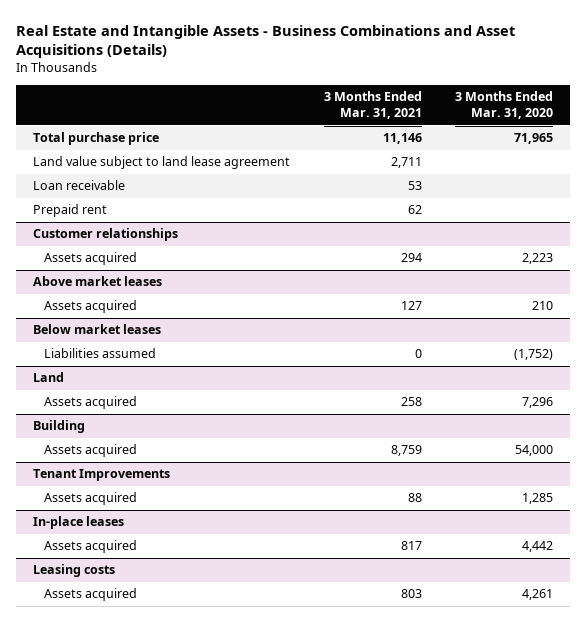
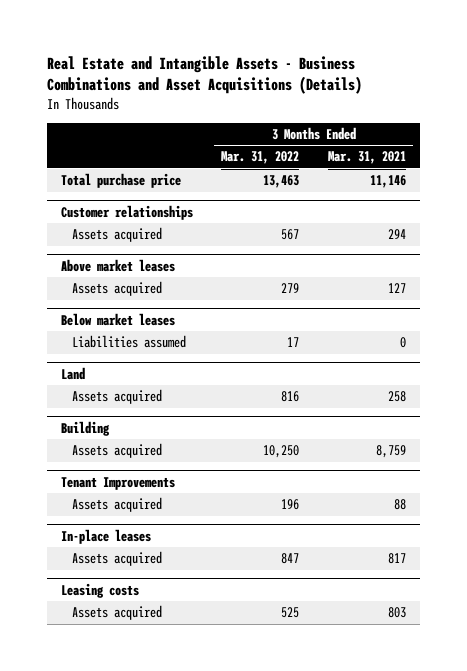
[455,91,554,120] 3 Months Ended Mar. 31, 2020 -> none
none -> [221,151,300,165] Mar. 31, 2022
[33,156,291,170] Land value subject to land lease agreement -> none
[33,180,126,191] Loan receivable -> none
[33,204,108,218] Prepaid rent -> none

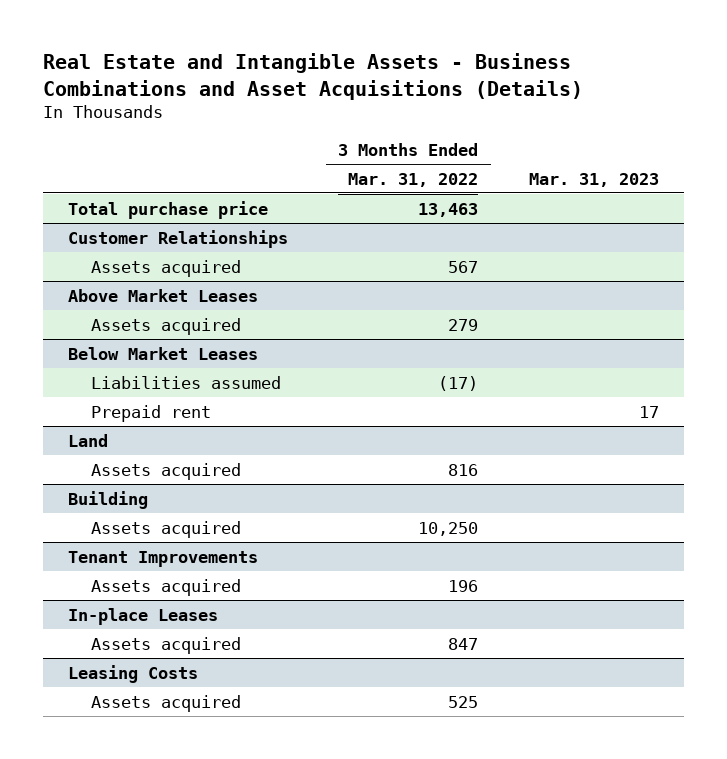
[327,151,406,165] Mar. 31, 2021 -> none
none -> [528,172,659,187] Mar. 31, 2023
[61,204,194,220] Customer relationships -> [68,229,289,248] Customer Relationships
[61,258,176,272] Above market leases -> [68,288,259,302] Above Market Leases
[61,312,176,326] Below market leases -> [68,346,259,360] Below Market Leases
[287,337,300,348] 17 -> [438,375,479,391] (17)
none -> [91,404,212,422] Prepaid rent
[61,528,152,544] In-place leases -> [68,607,219,625] In-place Leases
[61,582,140,598] Leasing costs -> [68,664,199,683] Leasing Costs

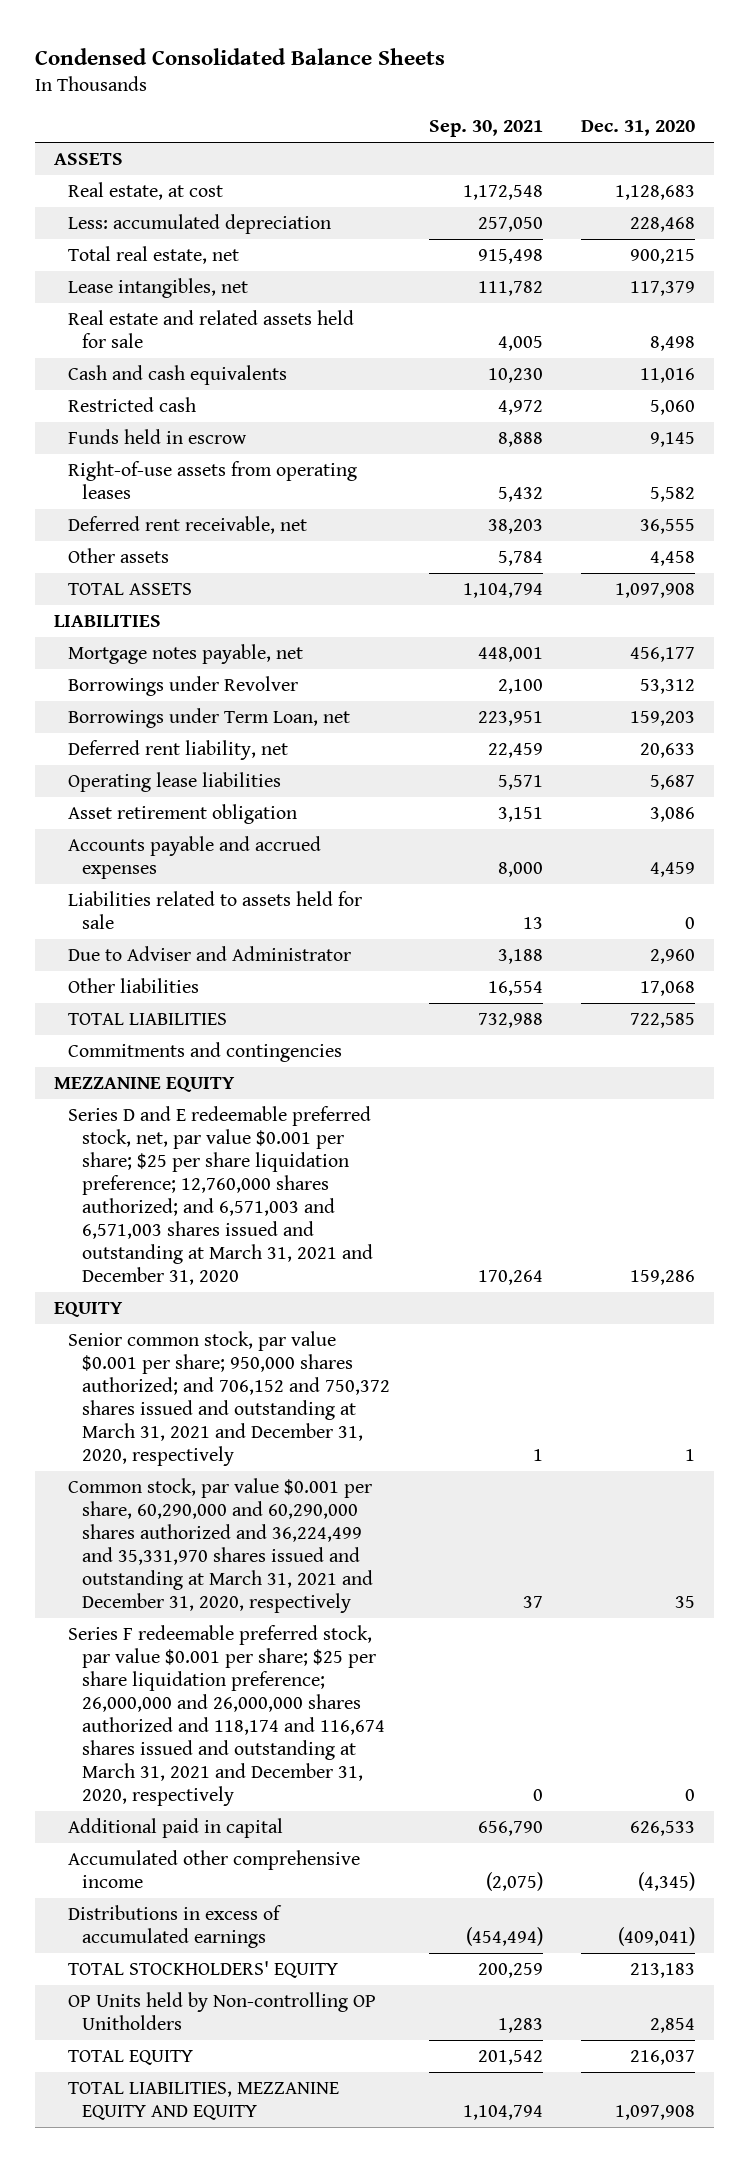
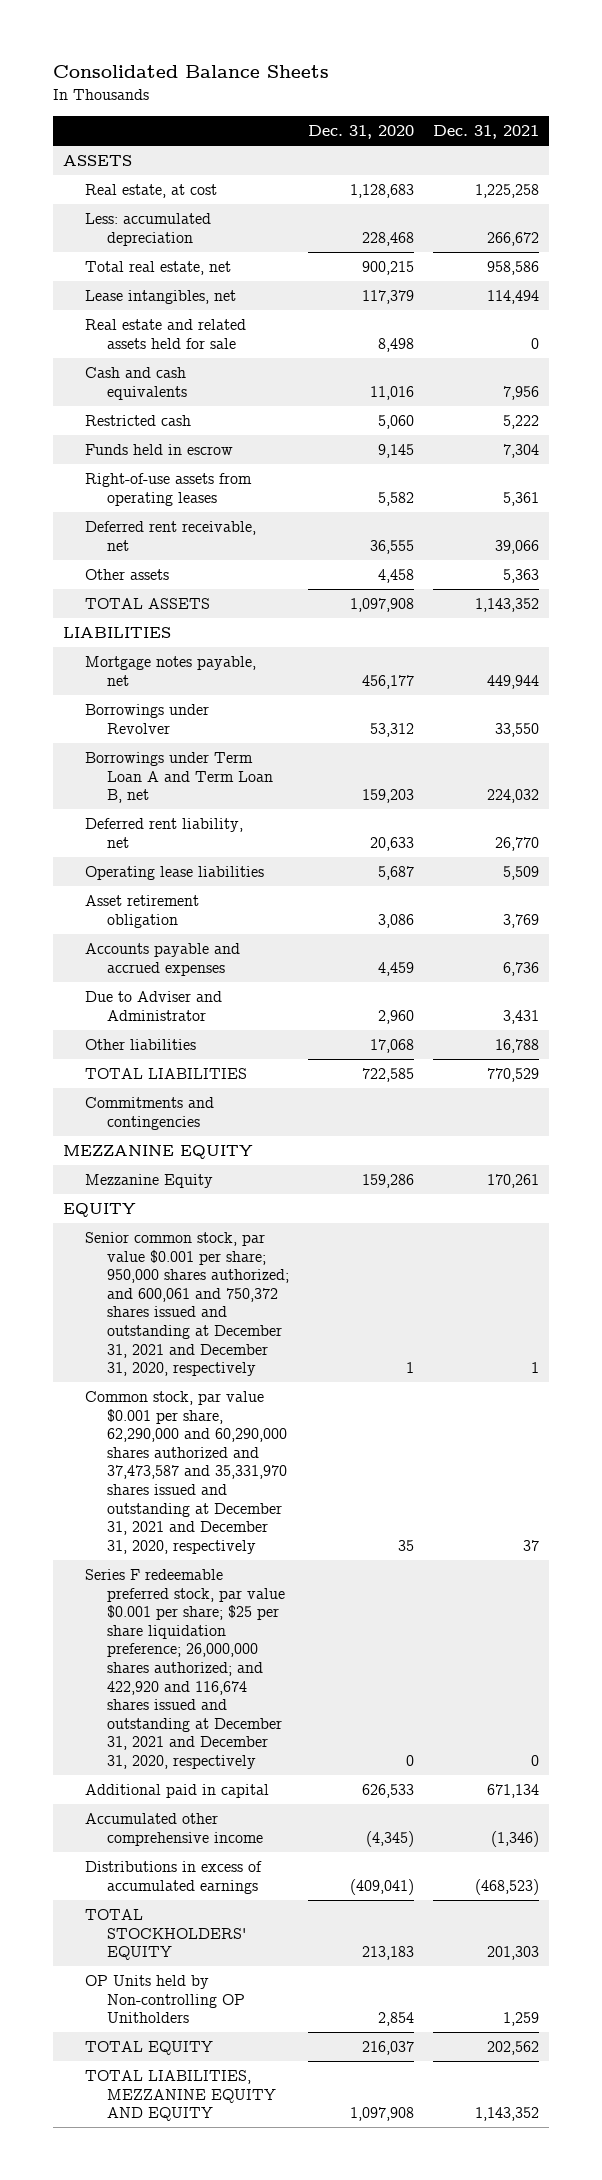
[35,48,446,66] Condensed Consolidated Balance Sheets -> [53,65,330,79] Consolidated Balance Sheets
[428,120,543,138] Sep. 30, 2021 -> none
none -> [433,125,540,140] Dec. 31, 2021
[68,707,351,728] Borrowings under Term Loan, net -> [85,752,274,804] Borrowings under Term Loan A and Term Loan B, net
[68,890,363,929] Liabilities related to assets held for sale -> none
[68,1105,374,1285] Series D and E redeemable preferred stock, net, par value $0.001 per share; $25 per share liquidation preference; 12,760,000 shares authorized; and 6,571,003 and 6,571,003 shares issued and outstanding at March 31, 2021 and December 31, 2020 -> [85,1174,214,1189] Mezzanine Equity
[68,1330,391,1466] Senior common stock, par value $0.001 per share; 950,000 shares authorized; and 706,152 and 750,372 shares issued and outstanding at March 31, 2021 and December 31, 2020, respectively -> [85,1232,290,1377] Senior common stock, par value $0.001 per share; 950,000 shares authorized; and 600,061 and 750,372 shares issued and outstanding at December 31, 2021 and December 31, 2020, respectively
[68,1477,374,1613] Common stock, par value $0.001 per share, 60,290,000 and 60,290,000 shares authorized and 36,224,499 and 35,331,970 shares issued and outstanding at March 31, 2021 and December 31, 2020, respectively -> [85,1391,288,1554] Common stock, par value $0.001 per share, 62,290,000 and 60,290,000 shares authorized and 37,473,587 and 35,331,970 shares issued and outstanding at December 31, 2021 and December 31, 2020, respectively
[68,1624,386,1806] Series F redeemable preferred stock, par value $0.001 per share; $25 per share liquidation preference; 26,000,000 and 26,000,000 shares authorized and 118,174 and 116,674 shares issued and outstanding at March 31, 2021 and December 31, 2020, respectively -> [85,1569,286,1769] Series F redeemable preferred stock, par value $0.001 per share; $25 per share liquidation preference; 26,000,000 shares authorized; and 422,920 and 116,674 shares issued and outstanding at December 31, 2021 and December 31, 2020, respectively

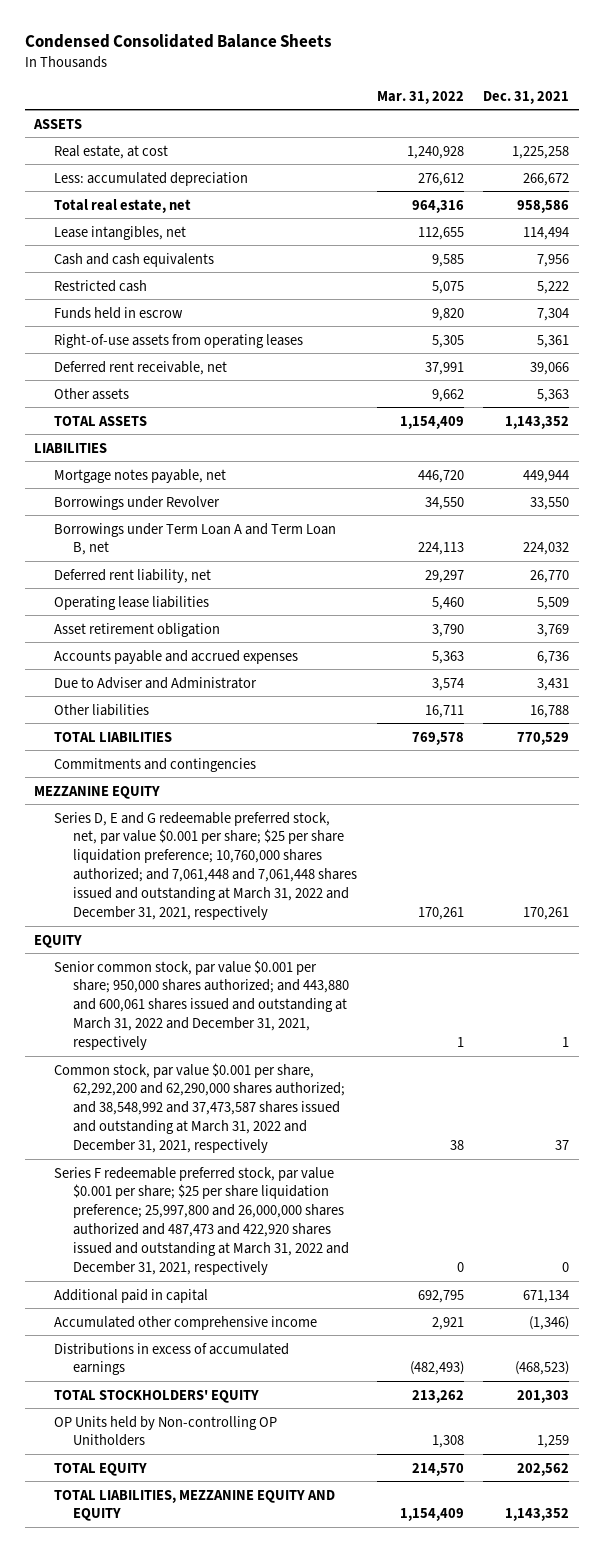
[53,65,330,79] Consolidated Balance Sheets -> [24,34,332,49] Condensed Consolidated Balance Sheets
[308,125,415,140] Dec. 31, 2020 -> none
none -> [376,90,464,104] Mar. 31, 2022
[85,319,247,349] Real estate and related assets held for sale -> none
[85,1174,214,1189] Mezzanine Equity -> [53,811,358,920] Series D, E and G redeemable preferred stock, net, par value $0.001 per share; $25 per share liquidation preference; 10,760,000 shares authorized; and 7,061,448 and 7,061,448 shares issued and outstanding at March 31, 2022 and December 31, 2021, respectively
[85,1232,290,1377] Senior common stock, par value $0.001 per share; 950,000 shares authorized; and 600,061 and 750,372 shares issued and outstanding at December 31, 2021 and December 31, 2020, respectively -> [53,959,350,1051] Senior common stock, par value $0.001 per share; 950,000 shares authorized; and 443,880 and 600,061 shares issued and outstanding at March 31, 2022 and December 31, 2021, respectively
[85,1391,288,1554] Common stock, par value $0.001 per share, 62,290,000 and 60,290,000 shares authorized and 37,473,587 and 35,331,970 shares issued and outstanding at December 31, 2021 and December 31, 2020, respectively -> [53,1062,346,1154] Common stock, par value $0.001 per share, 62,292,200 and 62,290,000 shares authorized; and 38,548,992 and 37,473,587 shares issued and outstanding at March 31, 2022 and December 31, 2021, respectively
[85,1569,286,1769] Series F redeemable preferred stock, par value $0.001 per share; $25 per share liquidation preference; 26,000,000 shares authorized; and 422,920 and 116,674 shares issued and outstanding at December 31, 2021 and December 31, 2020, respectively -> [53,1166,350,1275] Series F redeemable preferred stock, par value $0.001 per share; $25 per share liquidation preference; 25,997,800 and 26,000,000 shares authorized and 487,473 and 422,920 shares issued and outstanding at March 31, 2022 and December 31, 2021, respectively

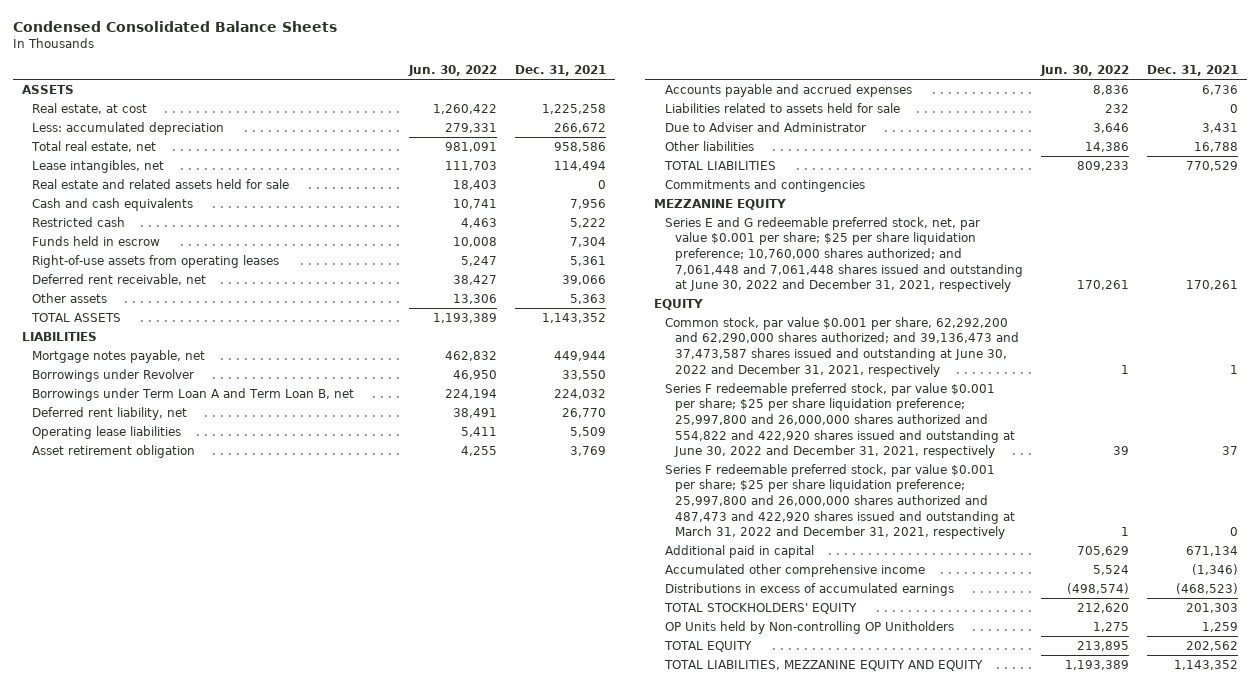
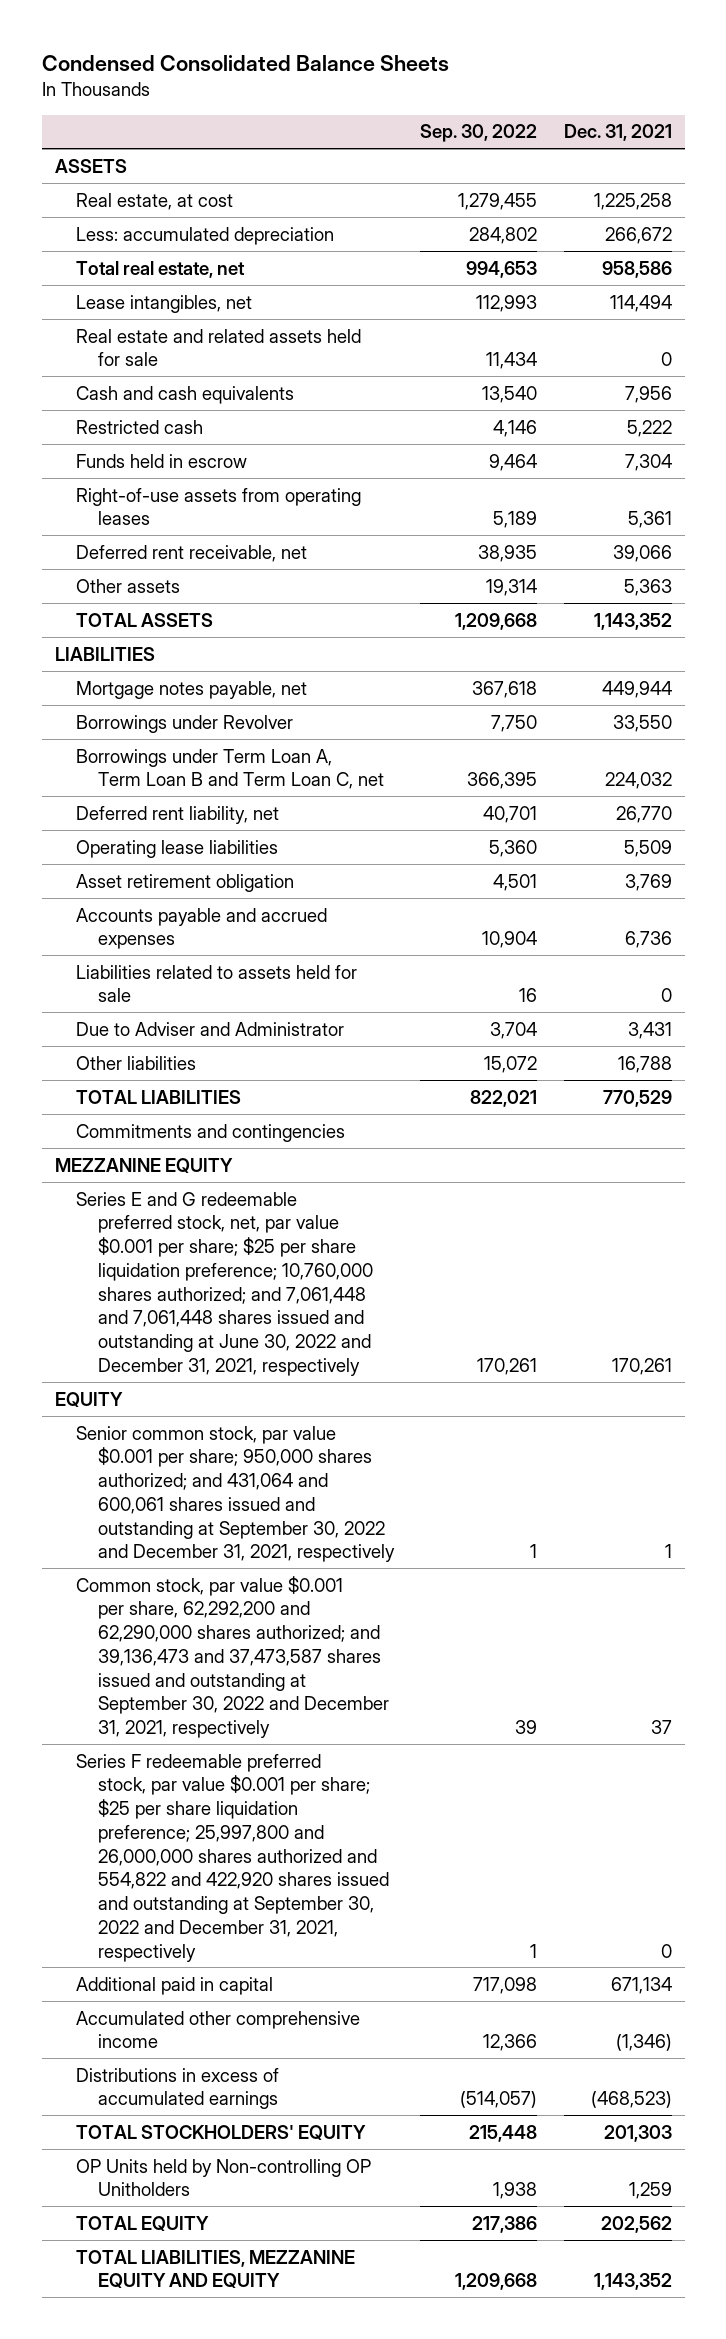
[407,64,497,76] Jun. 30, 2022 -> none
none -> [420,124,538,143] Sep. 30, 2022
[32,387,355,401] Borrowings under Term Loan A and Term Loan B, net -> [76,748,385,790] Borrowings under Term Loan A, Term Loan B and Term Loan C, net
[664,316,1020,377] Common stock, par value $0.001 per share, 62,292,200 and 62,290,000 shares authorized; and 39,136,473 and 37,473,587 shares issued and outstanding at June 30, 2022 and December 31, 2021, respectively -> [76,1425,396,1563] Senior common stock, par value $0.001 per share; 950,000 shares authorized; and 431,064 and 600,061 shares issued and outstanding at September 30, 2022 and December 31, 2021, respectively
[664,382,1016,459] Series F redeemable preferred stock, par value $0.001 per share; $25 per share liquidation preference; 25,997,800 and 26,000,000 shares authorized and 554,822 and 422,920 shares issued and outstanding at June 30, 2022 and December 31, 2021, respectively -> [76,1575,390,1739] Common stock, par value $0.001 per share, 62,292,200 and 62,290,000 shares authorized; and 39,136,473 and 37,473,587 shares issued and outstanding at September 30, 2022 and December 31, 2021, respectively
[664,463,1016,540] Series F redeemable preferred stock, par value $0.001 per share; $25 per share liquidation preference; 25,997,800 and 26,000,000 shares authorized and 487,473 and 422,920 shares issued and outstanding at March 31, 2022 and December 31, 2021, respectively -> [76,1753,390,1962] Series F redeemable preferred stock, par value $0.001 per share; $25 per share liquidation preference; 25,997,800 and 26,000,000 shares authorized and 554,822 and 422,920 shares issued and outstanding at September 30, 2022 and December 31, 2021, respectively

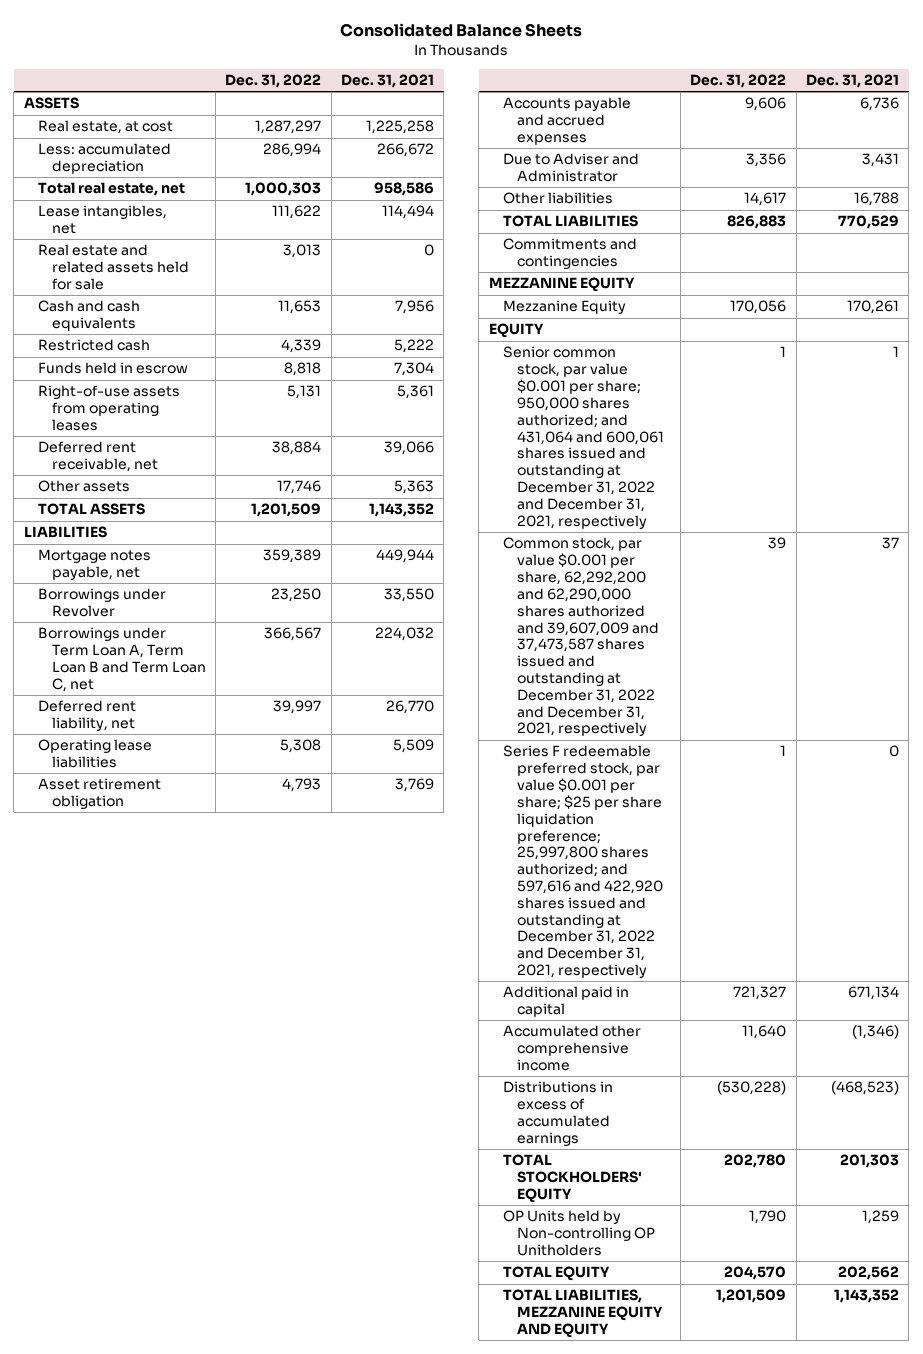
[41,54,449,71] Condensed Consolidated Balance Sheets -> [340,22,583,37] Consolidated Balance Sheets
[420,124,538,143] Sep. 30, 2022 -> none
none -> [225,74,322,89] Dec. 31, 2022
[76,964,358,1003] Liabilities related to assets held for sale -> none
[76,1191,374,1376] Series E and G redeemable preferred stock, net, par value $0.001 per share; $25 per share liquidation preference; 10,760,000 shares authorized; and 7,061,448 and 7,061,448 shares issued and outstanding at June 30, 2022 and December 31, 2021, respectively -> [502,300,626,315] Mezzanine Equity
[76,1425,396,1563] Senior common stock, par value $0.001 per share; 950,000 shares authorized; and 431,064 and 600,061 shares issued and outstanding at September 30, 2022 and December 31, 2021, respectively -> [502,346,664,529] Senior common stock, par value $0.001 per share; 950,000 shares authorized; and 431,064 and 600,061 shares issued and outstanding at December 31, 2022 and December 31, 2021, respectively
[76,1575,390,1739] Common stock, par value $0.001 per share, 62,292,200 and 62,290,000 shares authorized; and 39,136,473 and 37,473,587 shares issued and outstanding at September 30, 2022 and December 31, 2021, respectively -> [502,537,659,737] Common stock, par value $0.001 per share, 62,292,200 and 62,290,000 shares authorized and 39,607,009 and 37,473,587 shares issued and outstanding at December 31, 2022 and December 31, 2021, respectively
[76,1753,390,1962] Series F redeemable preferred stock, par value $0.001 per share; $25 per share liquidation preference; 25,997,800 and 26,000,000 shares authorized and 554,822 and 422,920 shares issued and outstanding at September 30, 2022 and December 31, 2021, respectively -> [502,745,663,979] Series F redeemable preferred stock, par value $0.001 per share; $25 per share liquidation preference; 25,997,800 shares authorized; and 597,616 and 422,920 shares issued and outstanding at December 31, 2022 and December 31, 2021, respectively

